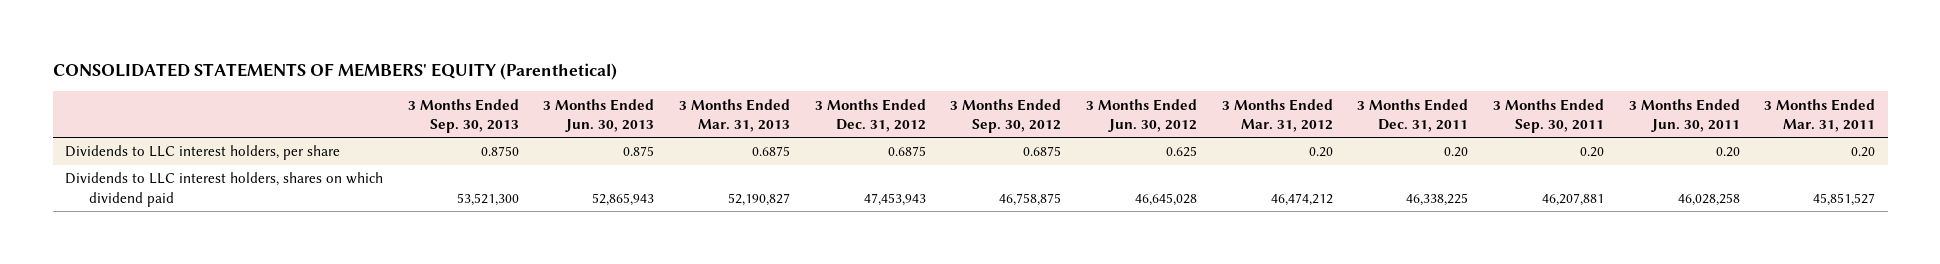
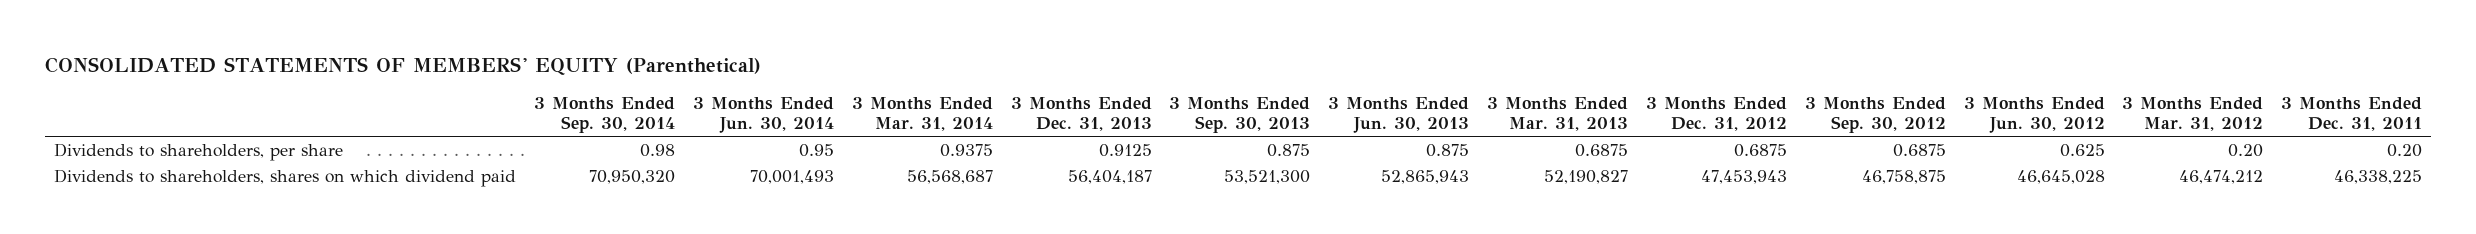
[1493,98,1605,133] 3 Months Ended Sep. 30, 2011 -> none
[1628,98,1740,132] 3 Months Ended Jun. 30, 2011 -> none
[1764,98,1876,132] 3 Months Ended Mar. 31, 2011 -> none
none -> [533,96,675,134] 3 Months Ended Sep. 30, 2014
none -> [692,96,834,134] 3 Months Ended Jun. 30, 2014
none -> [851,96,993,132] 3 Months Ended Mar. 31, 2014
none -> [1010,96,1152,132] 3 Months Ended Dec. 31, 2013
[64,145,340,161] Dividends to LLC interest holders, per share -> [54,143,344,162] Dividends to shareholders, per share
[480,146,519,157] 0.8750 -> [1267,144,1311,158] 0.875
[64,172,383,207] Dividends to LLC interest holders, shares on which dividend paid -> [54,169,517,188] Dividends to shareholders, shares on which dividend paid

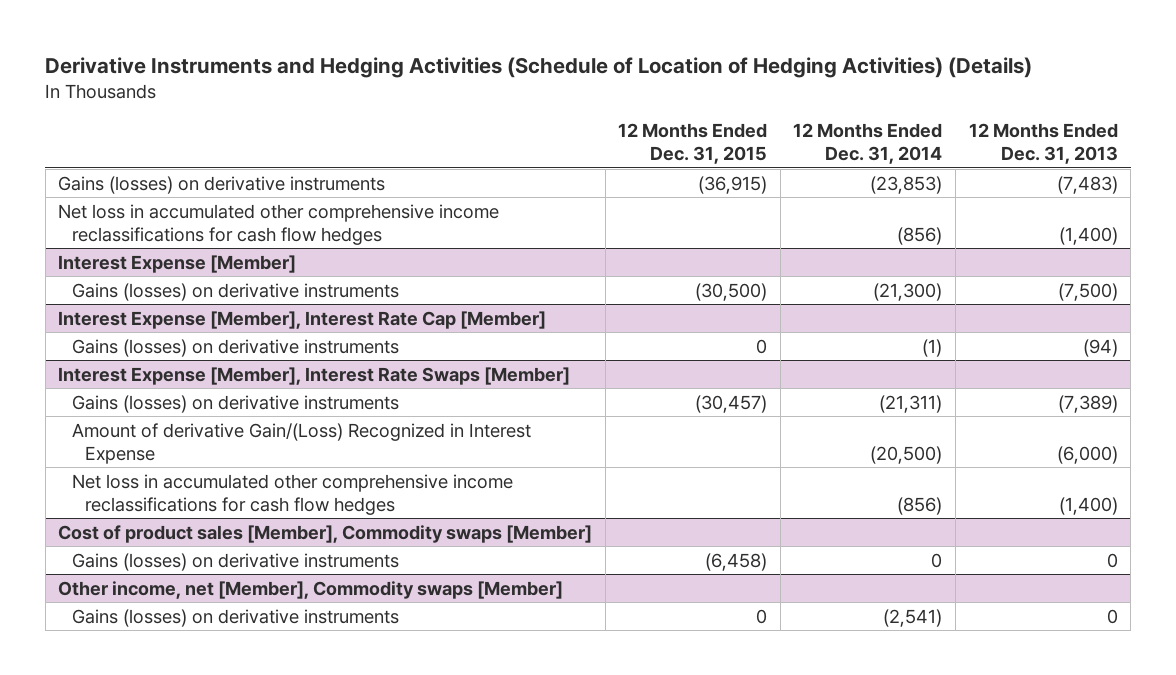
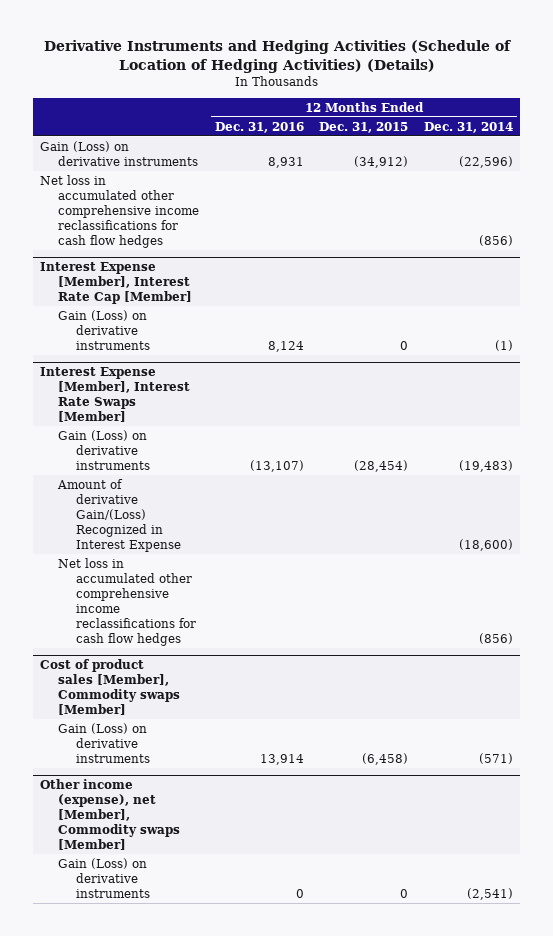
[968,122,1118,165] 12 Months Ended Dec. 31, 2013 -> none
none -> [214,121,304,133] Dec. 31, 2016
[58,175,386,194] Gains (losses) on derivative instruments -> [40,140,199,166] Gain (Loss) on derivative instruments
[698,175,768,194] (36,915) -> [354,155,409,168] (34,912)
[870,175,943,194] (23,853) -> [458,155,513,168] (22,596)
[58,254,297,273] Interest Expense [Member] -> none
[71,282,399,301] Gains (losses) on derivative instruments -> none
[71,338,399,357] Gains (losses) on derivative instruments -> [58,309,151,350] Gain (Loss) on derivative instruments
[71,394,399,413] Gains (losses) on derivative instruments -> [58,429,151,470] Gain (Loss) on derivative instruments
[695,394,768,413] (30,457) -> [354,459,409,472] (28,454)
[879,394,943,413] (21,311) -> [458,459,513,472] (19,483)
[870,445,943,464] (20,500) -> [458,538,513,551] (18,600)
[71,552,399,571] Gains (losses) on derivative instruments -> [58,722,151,763] Gain (Loss) on derivative instruments
[931,552,943,568] 0 -> [478,752,513,764] (571)
[58,580,564,599] Other income, net [Member], Commodity swaps [Member] -> [40,779,181,851] Other income (expense), net [Member], Commodity swaps [Member]
[71,608,399,627] Gains (losses) on derivative instruments -> [58,857,151,898] Gain (Loss) on derivative instruments

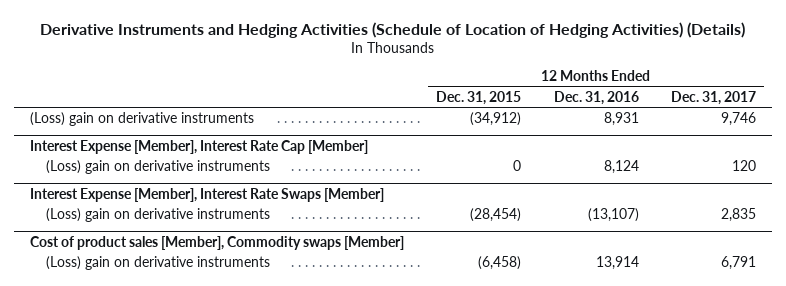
[423,121,513,133] Dec. 31, 2014 -> none
none -> [670,90,756,105] Dec. 31, 2017
[40,174,200,248] Net loss in accumulated other comprehensive income reclassifications for cash flow hedges -> none
[40,140,199,166] Gain (Loss) on derivative instruments -> [30,111,255,126] (Loss) gain on derivative instruments
[58,309,151,350] Gain (Loss) on derivative instruments -> [46,159,271,174] (Loss) gain on derivative instruments
[57,478,182,552] Amount of derivative Gain/(Loss) Recognized in Interest Expense -> none
[58,557,197,646] Net loss in accumulated other comprehensive income reclassifications for cash flow hedges -> none
[58,429,151,470] Gain (Loss) on derivative instruments -> [46,207,271,222] (Loss) gain on derivative instruments
[40,779,181,851] Other income (expense), net [Member], Commodity swaps [Member] -> none
[58,857,151,898] Gain (Loss) on derivative instruments -> none
[58,722,151,763] Gain (Loss) on derivative instruments -> [46,255,271,270] (Loss) gain on derivative instruments

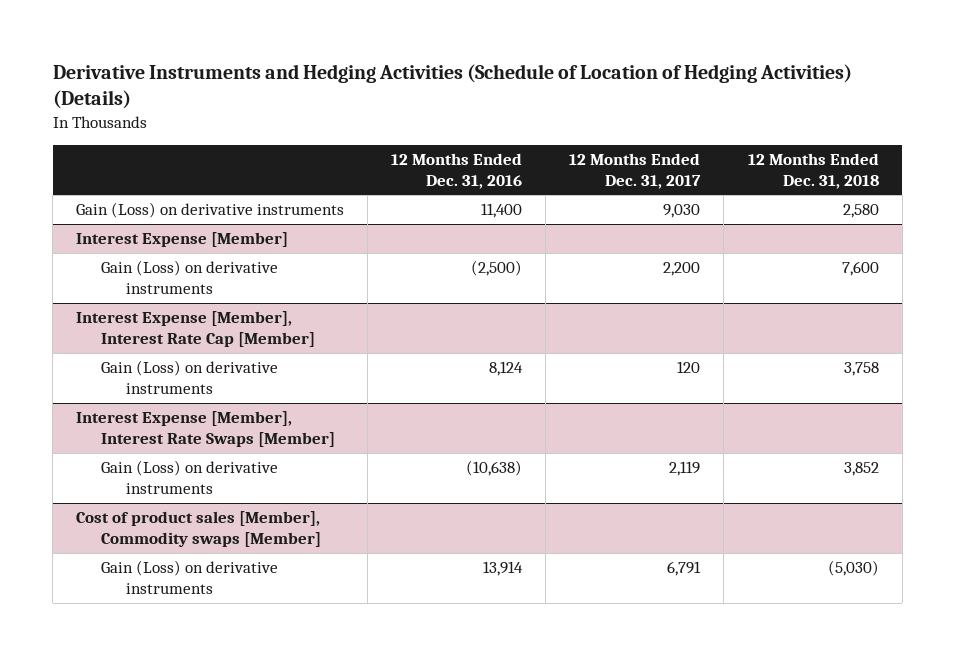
[436,90,522,105] Dec. 31, 2015 -> none
none -> [747,153,879,189] 12 Months Ended Dec. 31, 2018
[30,111,255,126] (Loss) gain on derivative instruments -> [76,202,345,219] Gain (Loss) on derivative instruments
[603,111,639,126] 8,931 -> [481,203,523,219] 11,400
[720,111,756,126] 9,746 -> [663,204,701,219] 9,030
none -> [76,232,289,248] Interest Expense [Member]
none -> [101,260,279,294] Gain (Loss) on derivative instruments
[46,159,271,174] (Loss) gain on derivative instruments -> [101,360,279,394] Gain (Loss) on derivative instruments
[46,207,271,222] (Loss) gain on derivative instruments -> [101,460,279,494] Gain (Loss) on derivative instruments
[587,207,639,222] (13,107) -> [466,460,523,477] (10,638)
[720,207,756,222] 2,835 -> [669,461,701,477] 2,119
[46,255,271,270] (Loss) gain on derivative instruments -> [101,560,279,594] Gain (Loss) on derivative instruments

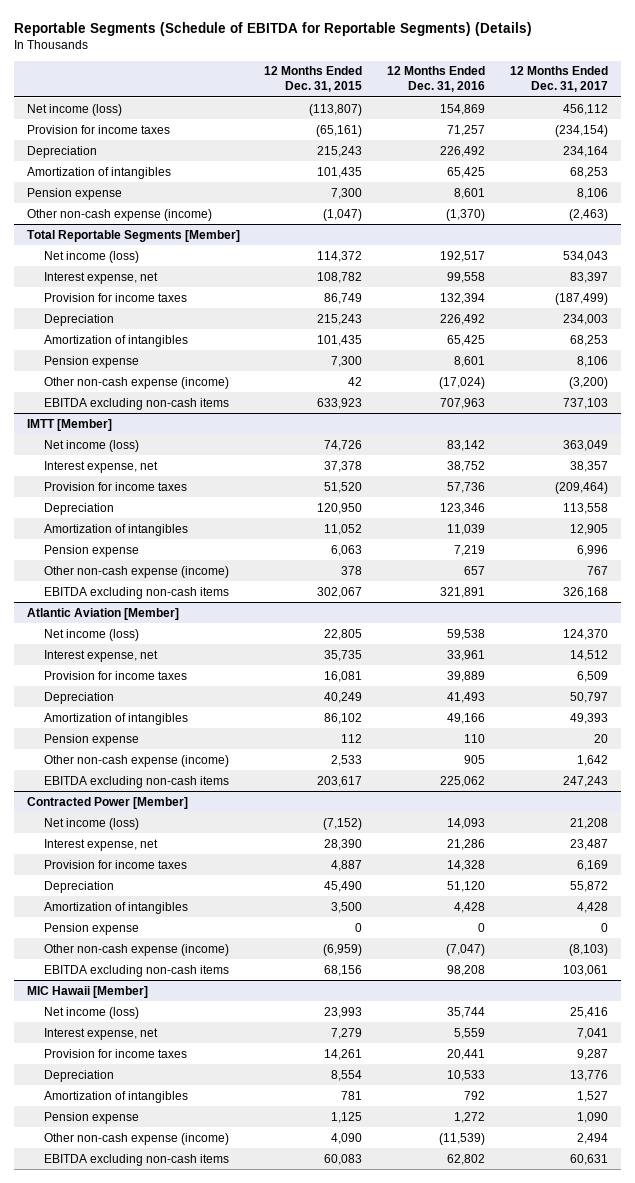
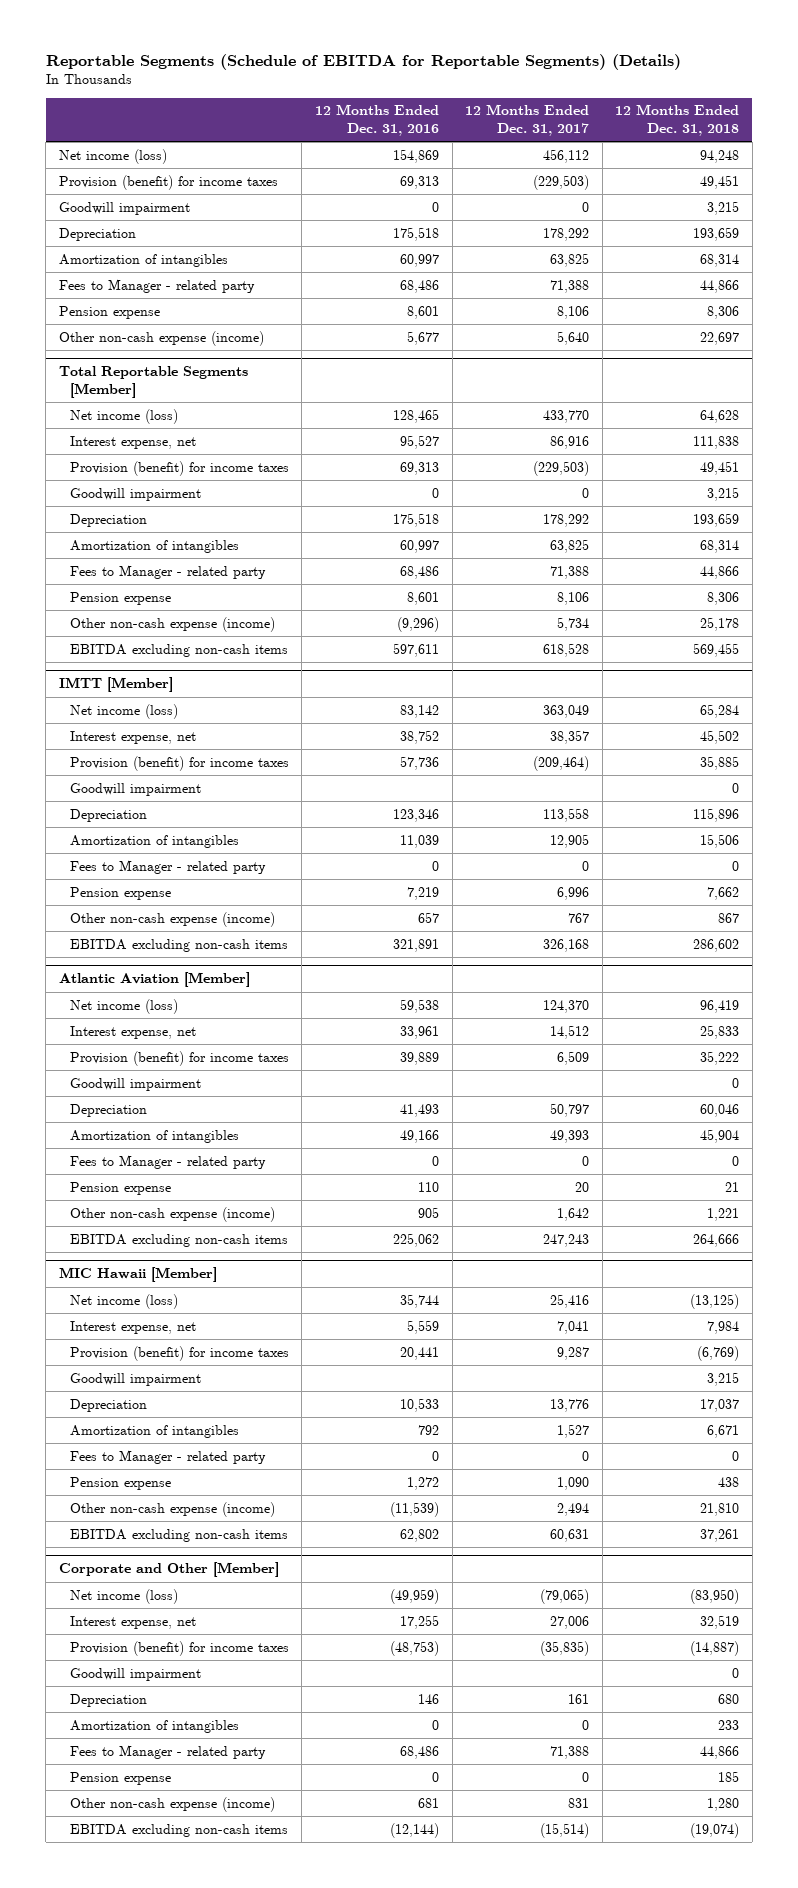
[264,66,363,93] 12 Months Ended Dec. 31, 2015 -> none
none -> [615,104,740,136] 12 Months Ended Dec. 31, 2018
[26,124,170,134] Provision for income taxes -> [58,174,278,190] Provision (benefit) for income taxes
[447,124,486,136] 71,257 -> [400,175,440,189] 69,313
[555,124,609,137] (234,154) -> [533,174,590,190] (229,503)
none -> [58,201,190,215] Goodwill impairment
[440,145,486,157] 226,492 -> [393,226,440,241] 175,518
[563,145,609,157] 234,164 -> [543,227,590,241] 178,292
[447,166,486,178] 65,425 -> [400,253,440,267] 60,997
[570,166,609,178] 68,253 -> [550,252,590,267] 63,825
none -> [58,278,255,293] Fees to Manager - related party
[446,208,486,221] (1,370) -> [407,330,440,345] 5,677
[569,208,609,221] (2,463) -> [557,330,590,345] 5,640
[440,250,486,262] 192,517 -> [393,408,440,423] 128,465
[563,250,609,262] 534,043 -> [543,409,590,423] 433,770
[447,271,486,283] 99,558 -> [400,434,440,449] 95,527
[570,271,609,283] 83,397 -> [550,435,590,449] 86,916
[44,292,188,302] Provision for income taxes -> [69,460,289,476] Provision (benefit) for income taxes
[440,292,486,304] 132,394 -> [400,461,440,475] 69,313
[555,292,609,305] (187,499) -> [533,460,590,476] (229,503)
none -> [69,487,201,501] Goodwill impairment
[440,313,486,325] 226,492 -> [393,512,440,527] 175,518
[563,313,609,325] 234,003 -> [543,513,590,527] 178,292
[447,334,486,346] 65,425 -> [400,539,440,553] 60,997
[570,334,609,346] 68,253 -> [550,538,590,553] 63,825
none -> [69,564,266,579] Fees to Manager - related party
[439,376,486,389] (17,024) -> [397,616,440,632] (9,296)
[569,376,609,389] (3,200) -> [557,616,590,631] 5,734
[440,397,486,409] 707,963 -> [393,642,440,657] 597,611
[563,397,609,409] 737,103 -> [543,642,590,657] 618,528
[44,481,188,491] Provision for income taxes -> [69,755,289,771] Provision (benefit) for income taxes
none -> [69,782,201,796] Goodwill impairment
none -> [69,859,266,874] Fees to Manager - related party
[44,670,188,680] Provision for income taxes -> [69,1050,289,1066] Provision (benefit) for income taxes
none -> [69,1077,201,1091] Goodwill impairment
none -> [69,1154,266,1169] Fees to Manager - related party
[26,796,188,809] Contracted Power [Member] -> none
[44,817,140,830] Net income (loss) -> none
[44,838,159,851] Interest expense, net -> none
[44,859,188,869] Provision for income taxes -> none
[44,880,115,893] Depreciation -> none
[44,901,189,914] Amortization of intangibles -> none
[44,922,140,935] Pension expense -> none
[44,943,230,956] Other non-cash expense (income) -> none
[44,964,230,977] EBITDA excluding non-cash items -> none
[44,1048,188,1058] Provision for income taxes -> [69,1345,289,1361] Provision (benefit) for income taxes
none -> [69,1372,201,1386] Goodwill impairment
none -> [69,1449,266,1464] Fees to Manager - related party
none -> [58,1562,279,1578] Corporate and Other [Member]
none -> [69,1588,178,1604] Net income (loss)
none -> [69,1615,196,1629] Interest expense, net
none -> [69,1640,289,1656] Provision (benefit) for income taxes
none -> [69,1667,201,1681] Goodwill impairment
none -> [69,1693,147,1707] Depreciation
none -> [69,1719,239,1733] Amortization of intangibles
none -> [69,1744,266,1759] Fees to Manager - related party
none -> [69,1771,171,1785] Pension expense
none -> [69,1796,275,1812] Other non-cash expense (income)
none -> [69,1823,288,1837] EBITDA excluding non-cash items

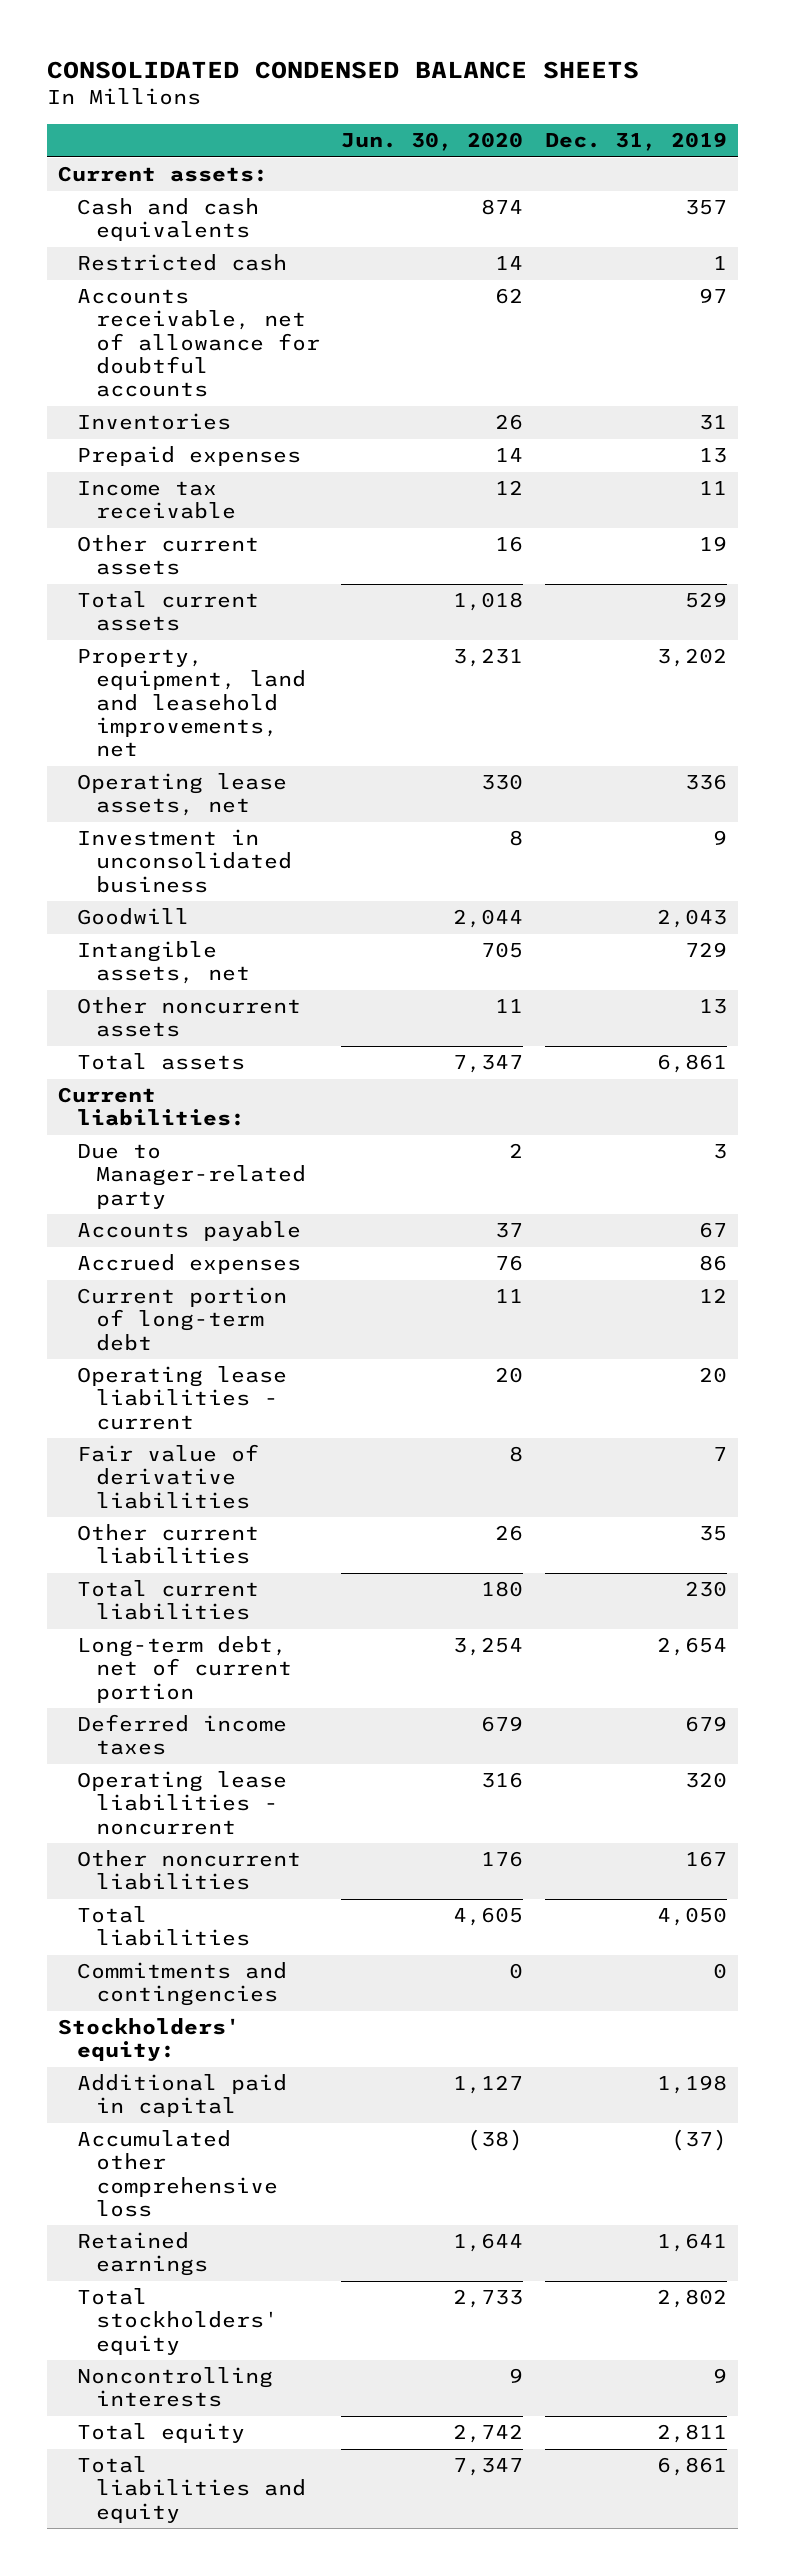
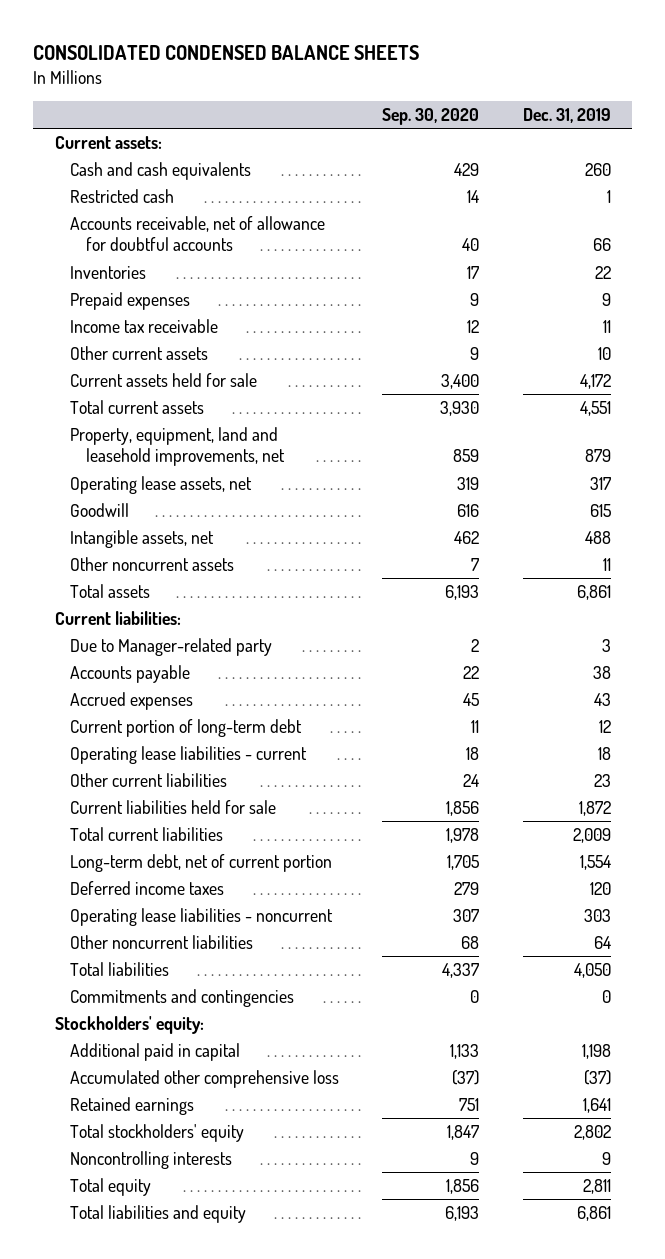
[341,132,524,152] Jun. 30, 2020 -> none
none -> [382,107,480,125] Sep. 30, 2020
[685,200,728,216] 357 -> [584,163,611,177] 260
[699,288,728,304] 97 -> [592,238,611,252] 66
[699,415,728,431] 31 -> [594,266,611,280] 22
[699,448,728,464] 13 -> [601,293,611,307] 9
[76,829,292,893] Investment in unconsolidated business -> none
[699,536,728,552] 19 -> [597,347,611,361] 10
none -> [70,373,258,388] Current assets held for sale
[685,592,728,609] 529 -> [579,401,611,417] 4,551
[657,648,728,668] 3,202 -> [584,449,611,463] 879
[685,774,728,791] 336 -> [589,477,611,491] 317
[657,909,728,929] 2,043 -> [589,504,611,518] 615
[685,942,728,958] 729 -> [584,531,611,545] 488
[699,999,728,1015] 13 -> [602,558,611,572] 11
[699,1222,728,1239] 67 -> [592,666,611,680] 38
[699,1255,728,1272] 86 -> [593,693,611,707] 43
[76,1444,259,1509] Fair value of derivative liabilities -> none
[699,1367,728,1384] 20 -> [597,747,611,761] 18
[699,1526,728,1542] 35 -> [593,774,611,788] 23
none -> [70,800,277,815] Current liabilities held for sale
[685,1581,728,1598] 230 -> [572,828,611,844] 2,009
[657,1637,728,1657] 2,654 -> [579,855,611,871] 1,554
[685,1716,728,1733] 679 -> [589,882,611,896] 120
[685,1772,728,1789] 320 -> [583,909,611,923] 303
[685,1851,728,1868] 167 -> [593,936,611,950] 64

